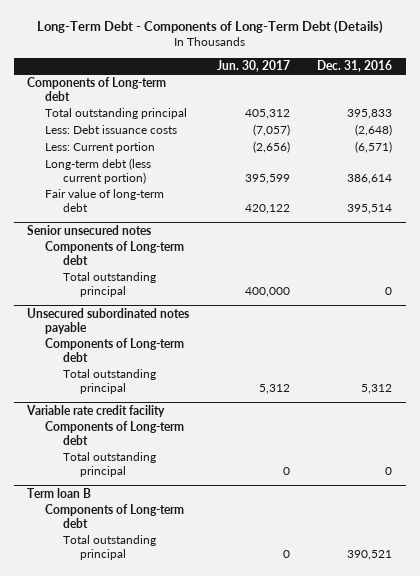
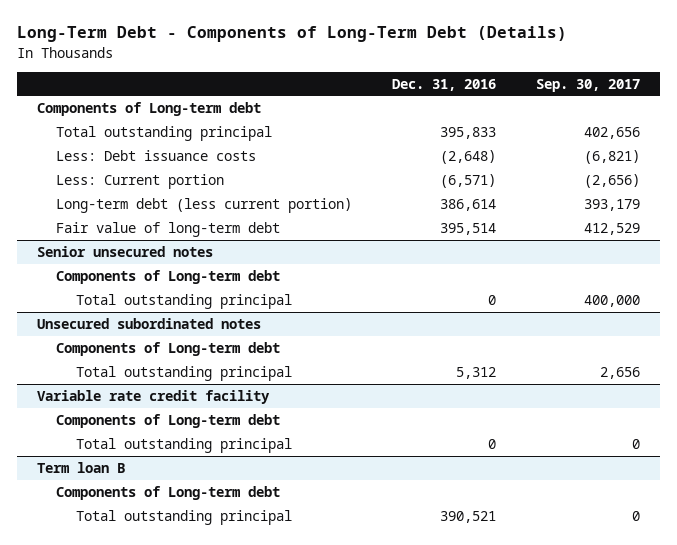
[216,60,290,73] Jun. 30, 2017 -> none
none -> [536,78,641,92] Sep. 30, 2017
[27,308,190,334] Unsecured subordinated notes payable -> [36,317,261,329] Unsecured subordinated notes

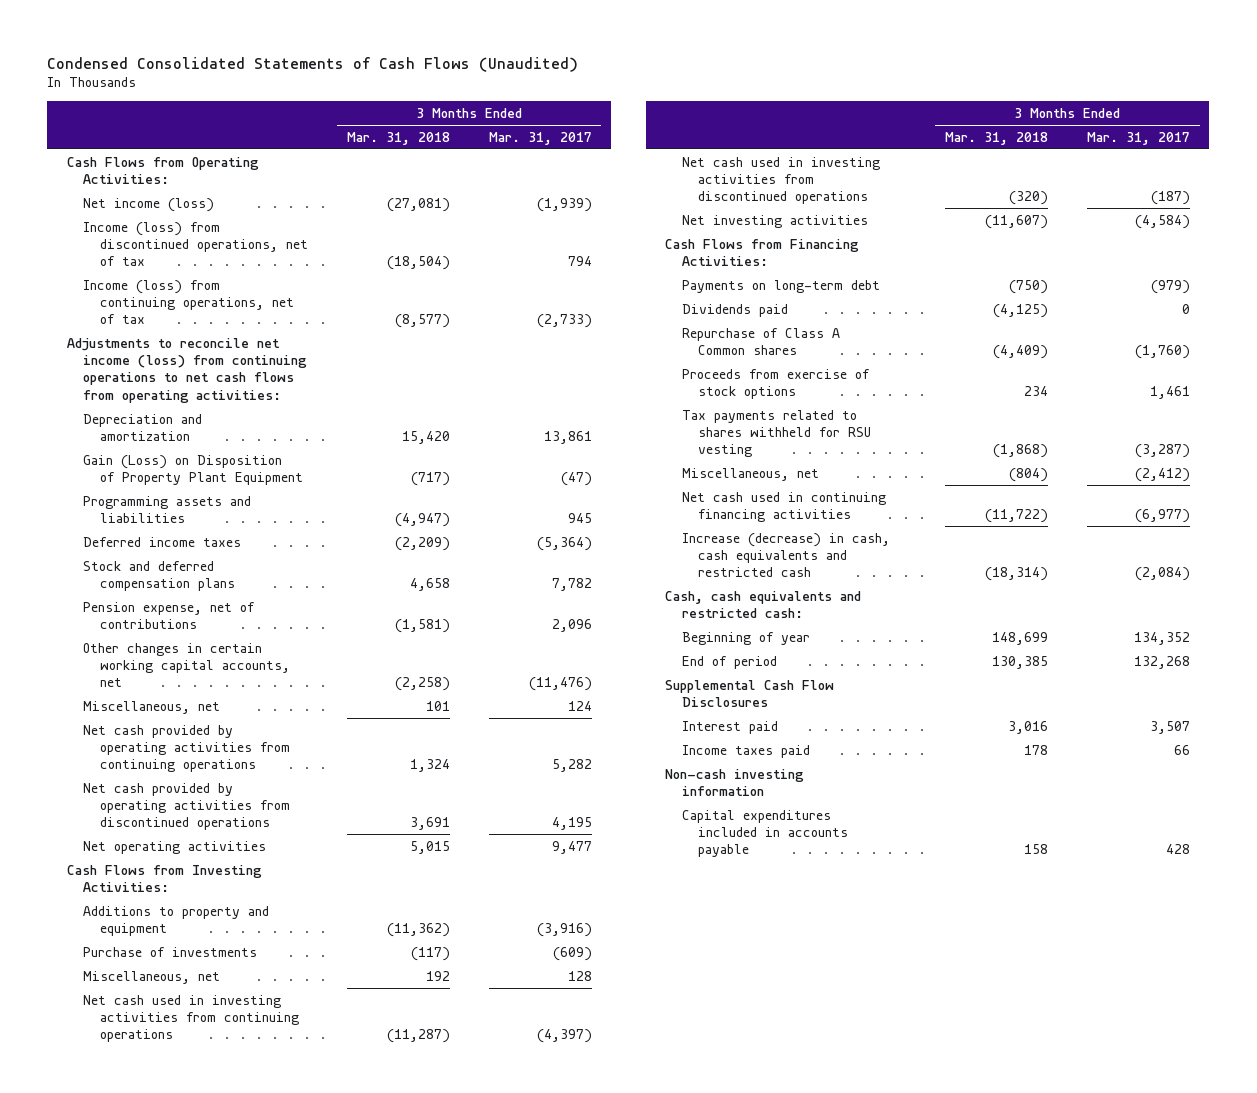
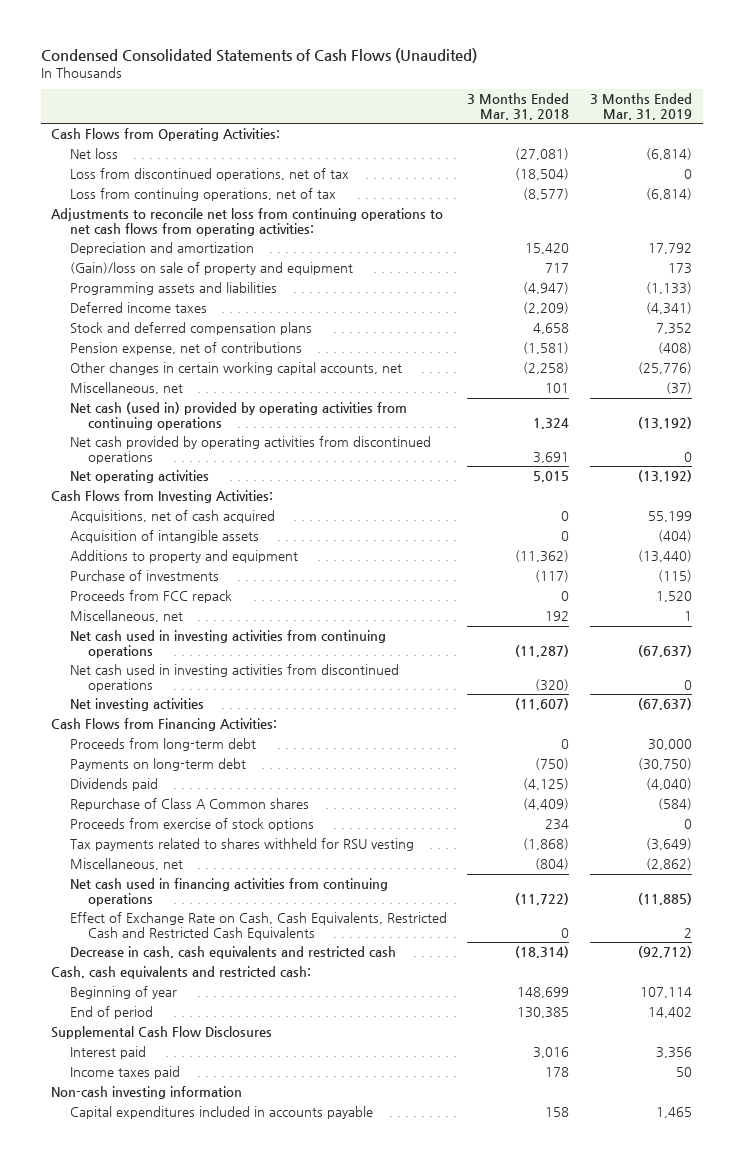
[488,131,592,145] Mar. 31, 2017 -> none
none -> [590,93,693,120] 3 Months Ended Mar. 31, 2019
[83,197,215,212] Net income (loss) -> [69,148,118,160] Net loss
[83,221,308,267] Income (loss) from discontinued operations, net of tax -> [69,168,349,182] Loss from discontinued operations, net of tax
[83,279,294,325] Income (loss) from continuing operations, net of tax -> [69,188,336,202] Loss from continuing operations, net of tax
[66,337,308,403] Adjustments to reconcile net income (loss) from continuing operations to net cash flows from operating activities: -> [51,208,444,236] Adjustments to reconcile net loss from continuing operations to net cash flows from operating activities:
[83,454,303,485] Gain (Loss) on Disposition of Property Plant Equipment -> [69,262,353,276] (Gain)/loss on sale of property and equipment
[410,471,450,486] (717) -> [545,263,570,274] 717
[83,724,290,773] Net cash provided by operating activities from continuing operations -> [69,402,407,430] Net cash (used in) provided by operating activities from continuing operations
none -> [69,510,275,524] Acquisitions, net of cash acquired
none -> [69,530,259,544] Acquisition of intangible assets
none -> [69,590,232,604] Proceeds from FCC repack
none -> [69,738,256,752] Proceeds from long-term debt
[681,491,886,522] Net cash used in continuing financing activities -> [69,878,388,906] Net cash used in financing activities from continuing operations
none -> [69,912,447,940] Effect of Exchange Rate on Cash, Cash Equivalents, Restricted Cash and Restricted Cash Equivalents
[681,532,890,578] Increase (decrease) in cash, cash equivalents and restricted cash -> [69,946,396,960] Decrease in cash, cash equivalents and restricted cash

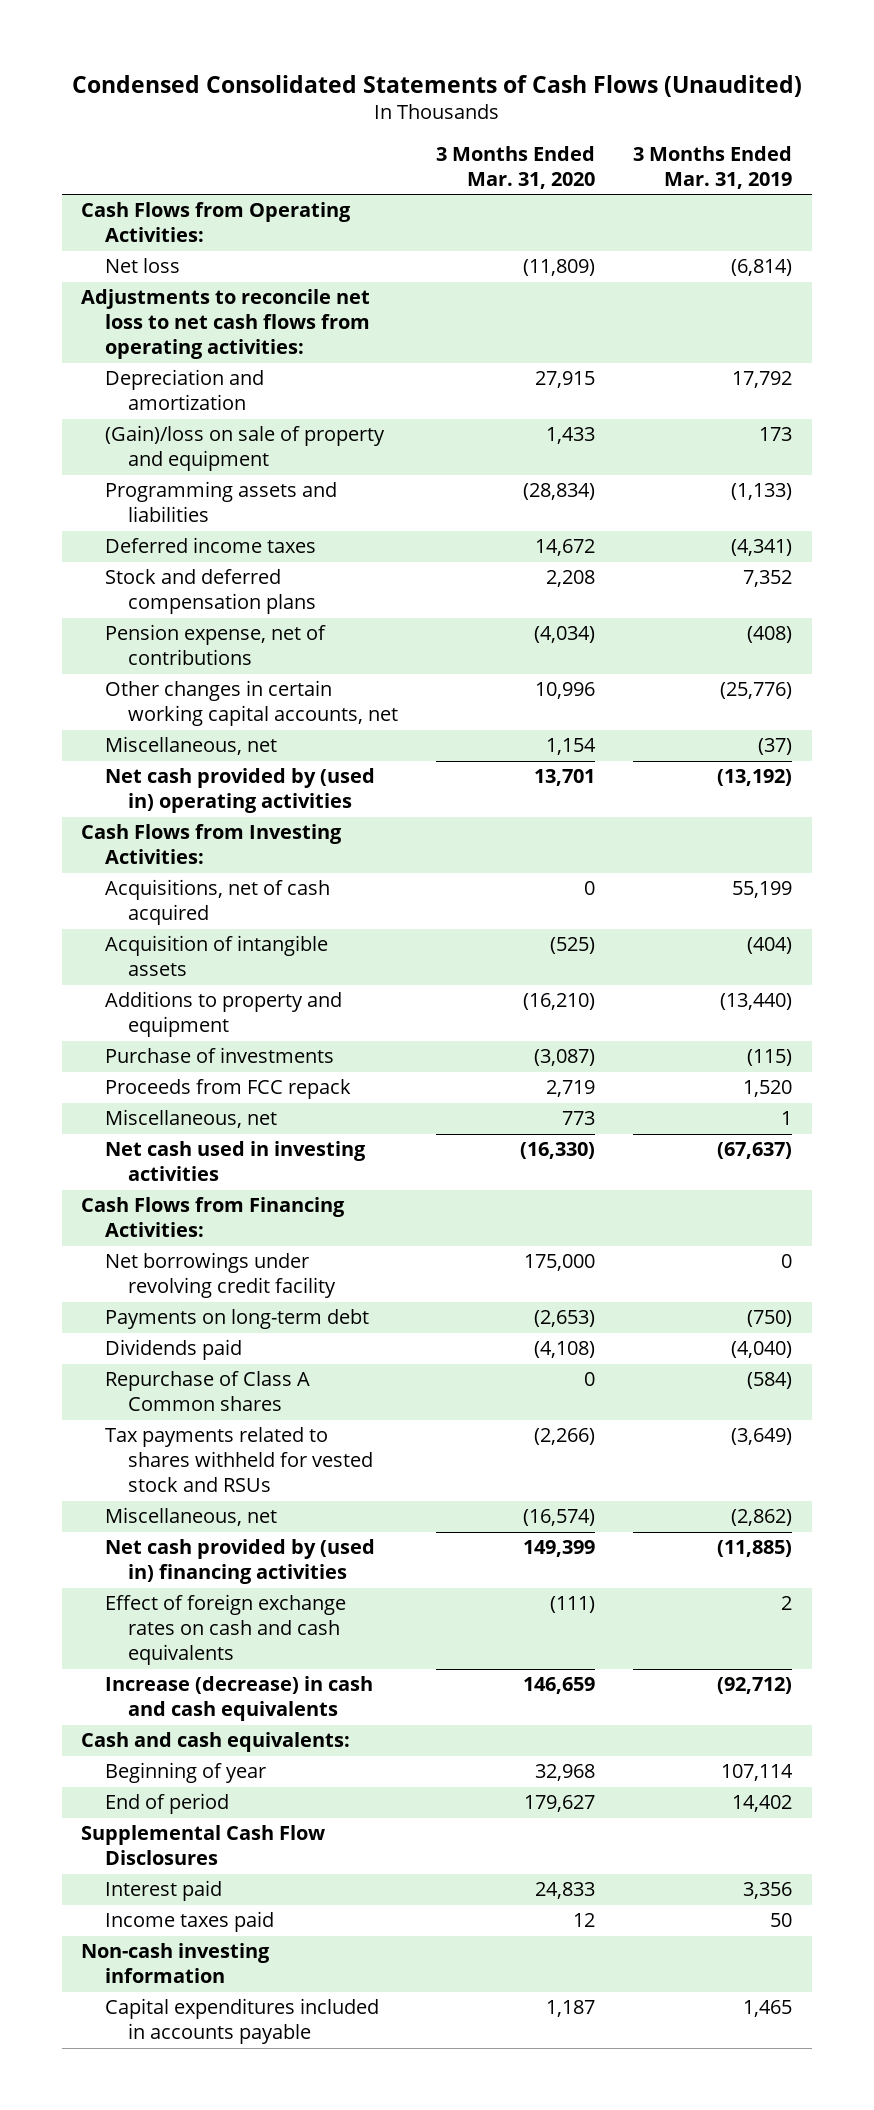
[467,93,570,120] 3 Months Ended Mar. 31, 2018 -> none
none -> [436,146,596,190] 3 Months Ended Mar. 31, 2020
[69,168,349,182] Loss from discontinued operations, net of tax -> none
[69,188,336,202] Loss from continuing operations, net of tax -> none
[51,208,444,236] Adjustments to reconcile net loss from continuing operations to net cash flows from operating activities: -> [81,289,371,360] Adjustments to reconcile net loss to net cash flows from operating activities:
[69,402,407,430] Net cash (used in) provided by operating activities from continuing operations -> none
[69,436,431,464] Net cash provided by operating activities from discontinued operations -> none
[69,470,209,484] Net operating activities -> [104,768,375,814] Net cash provided by (used in) operating activities
[69,630,386,658] Net cash used in investing activities from continuing operations -> none
[69,664,399,692] Net cash used in investing activities from discontinued operations -> none
[69,698,204,712] Net investing activities -> [104,1141,366,1182] Net cash used in investing activities
[69,738,256,752] Proceeds from long-term debt -> none
none -> [104,1252,336,1299] Net borrowings under revolving credit facility
[638,758,693,771] (30,750) -> [747,1310,793,1328] (750)
[69,818,314,832] Proceeds from exercise of stock options -> none
[69,838,414,852] Tax payments related to shares withheld for RSU vesting -> [104,1427,373,1493] Tax payments related to shares withheld for vested stock and RSUs
[69,878,388,906] Net cash used in financing activities from continuing operations -> [104,1539,375,1585] Net cash provided by (used in) financing activities
[69,912,447,940] Effect of Exchange Rate on Cash, Cash Equivalents, Restricted Cash and Restricted Cash Equivalents -> [104,1594,346,1666] Effect of foreign exchange rates on cash and cash equivalents
[69,946,396,960] Decrease in cash, cash equivalents and restricted cash -> [104,1676,373,1722] Increase (decrease) in cash and cash equivalents
[51,966,312,980] Cash, cash equivalents and restricted cash: -> [81,1732,351,1753] Cash and cash equivalents:

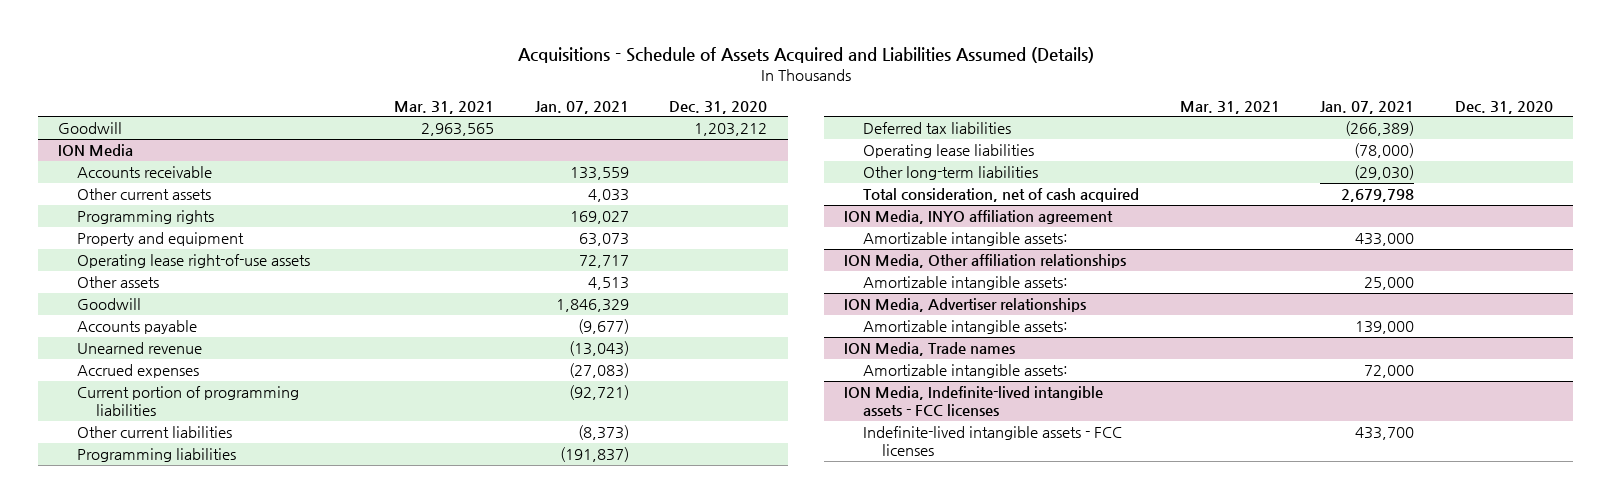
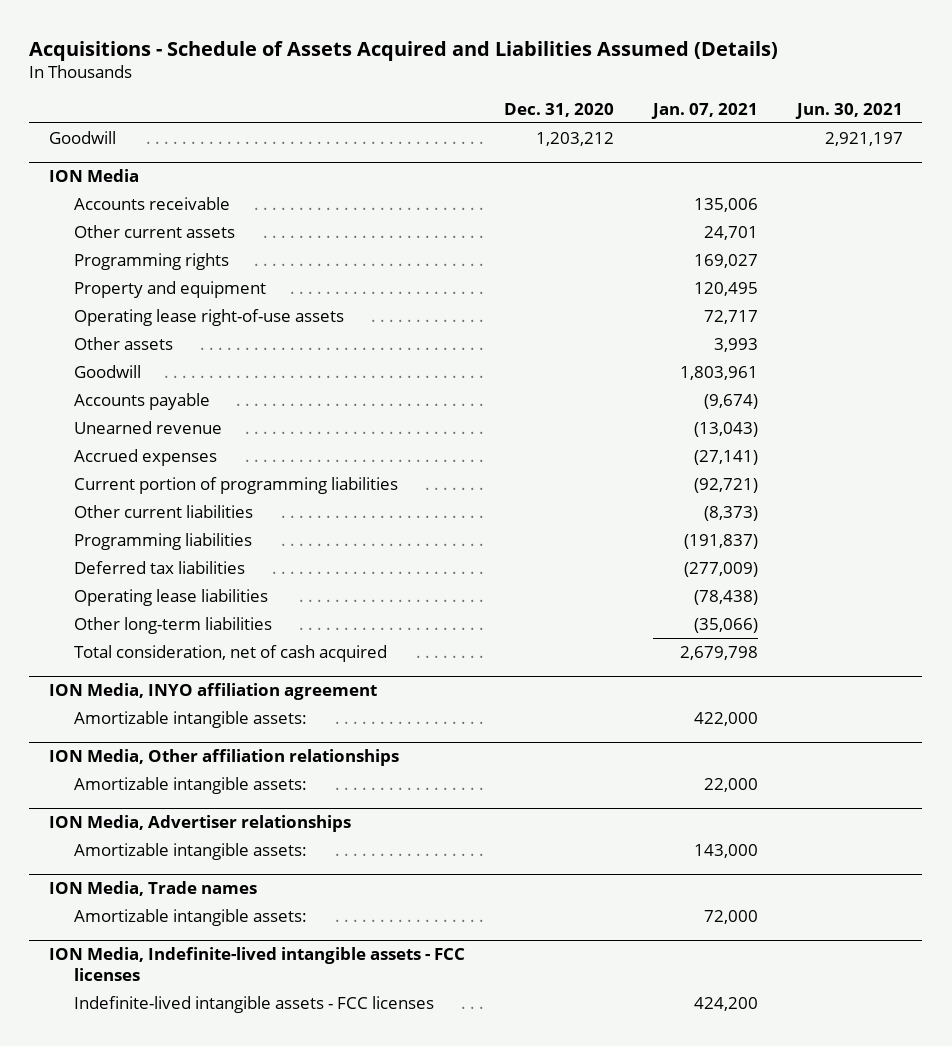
[393,100,494,114] Mar. 31, 2021 -> none
none -> [794,102,903,119] Jun. 30, 2021
[569,166,629,180] 133,559 -> [693,197,758,212] 135,006
[587,188,629,202] 4,033 -> [703,225,758,240] 24,701
[578,232,629,246] 63,073 -> [693,281,758,296] 120,495
[587,276,629,290] 4,513 -> [713,337,758,352] 3,993
[555,298,629,312] 1,846,329 -> [679,365,758,380] 1,803,961
[577,318,629,334] (9,677) -> [703,393,758,409] (9,674)
[568,362,629,378] (27,083) -> [693,449,758,465] (27,141)
[1345,120,1415,136] (266,389) -> [683,561,758,577] (277,009)
[1354,142,1415,158] (78,000) -> [693,589,758,605] (78,438)
[1354,164,1415,180] (29,030) -> [693,617,758,633] (35,066)
[1355,232,1415,246] 433,000 -> [693,711,758,726] 422,000
[1364,276,1415,290] 25,000 -> [703,777,758,792] 22,000
[1355,320,1415,334] 139,000 -> [693,843,758,858] 143,000
[1355,426,1415,440] 433,700 -> [693,996,758,1011] 424,200

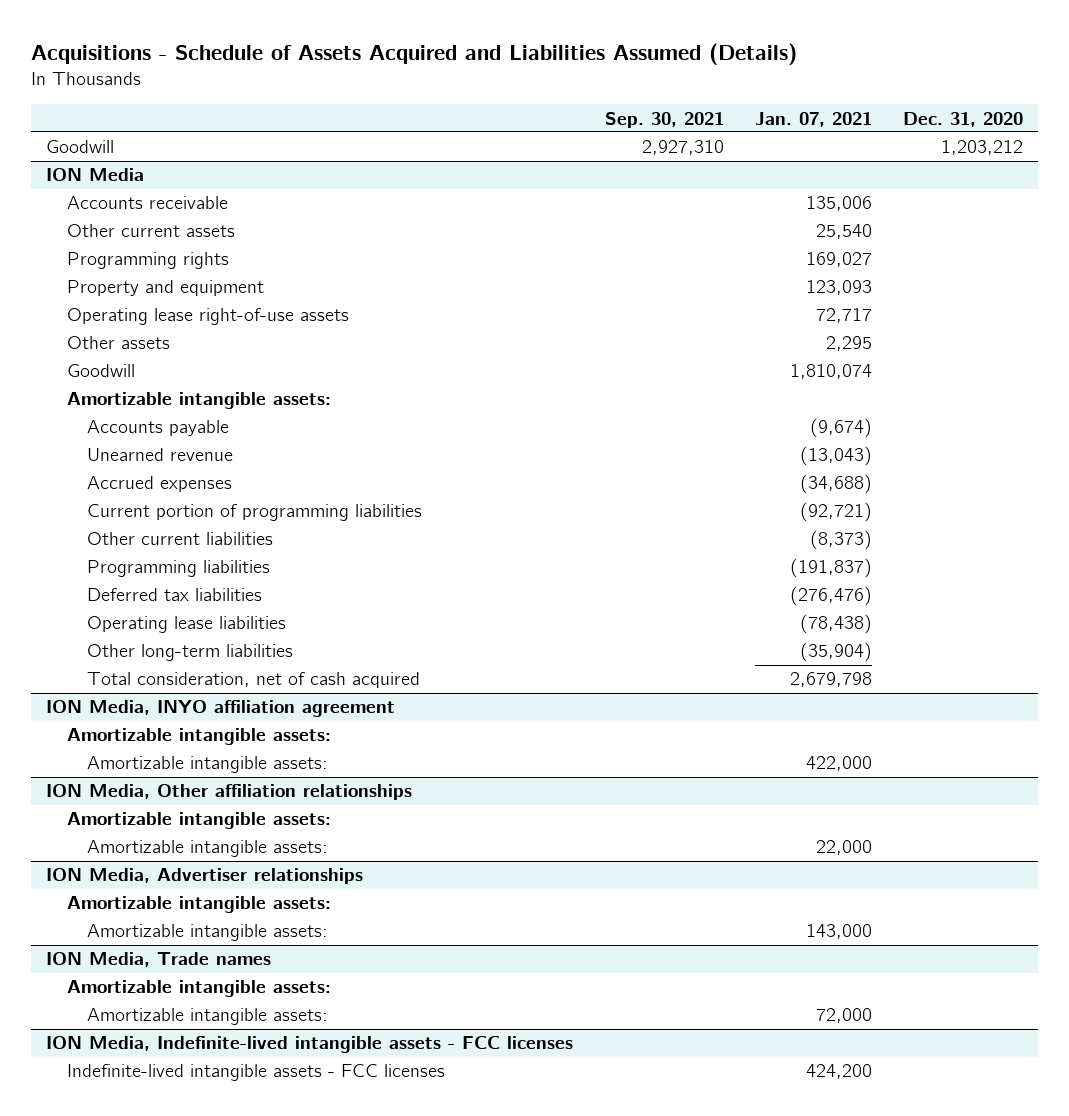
[794,102,903,119] Jun. 30, 2021 -> none
none -> [604,111,724,128] Sep. 30, 2021
[703,225,758,240] 24,701 -> [815,224,872,240] 25,540
[693,281,758,296] 120,495 -> [805,280,872,296] 123,093
[713,337,758,352] 3,993 -> [825,336,872,352] 2,295
[679,365,758,380] 1,803,961 -> [789,364,872,380] 1,810,074
none -> [66,392,331,410] Amortizable intangible assets:
[693,449,758,465] (27,141) -> [799,474,872,495] (34,688)
[683,561,758,577] (277,009) -> [789,586,872,607] (276,476)
[693,617,758,633] (35,066) -> [799,642,872,663] (35,904)
none -> [66,728,331,746] Amortizable intangible assets:
none -> [66,812,331,830] Amortizable intangible assets:
none -> [66,896,331,914] Amortizable intangible assets:
none -> [66,980,331,998] Amortizable intangible assets:

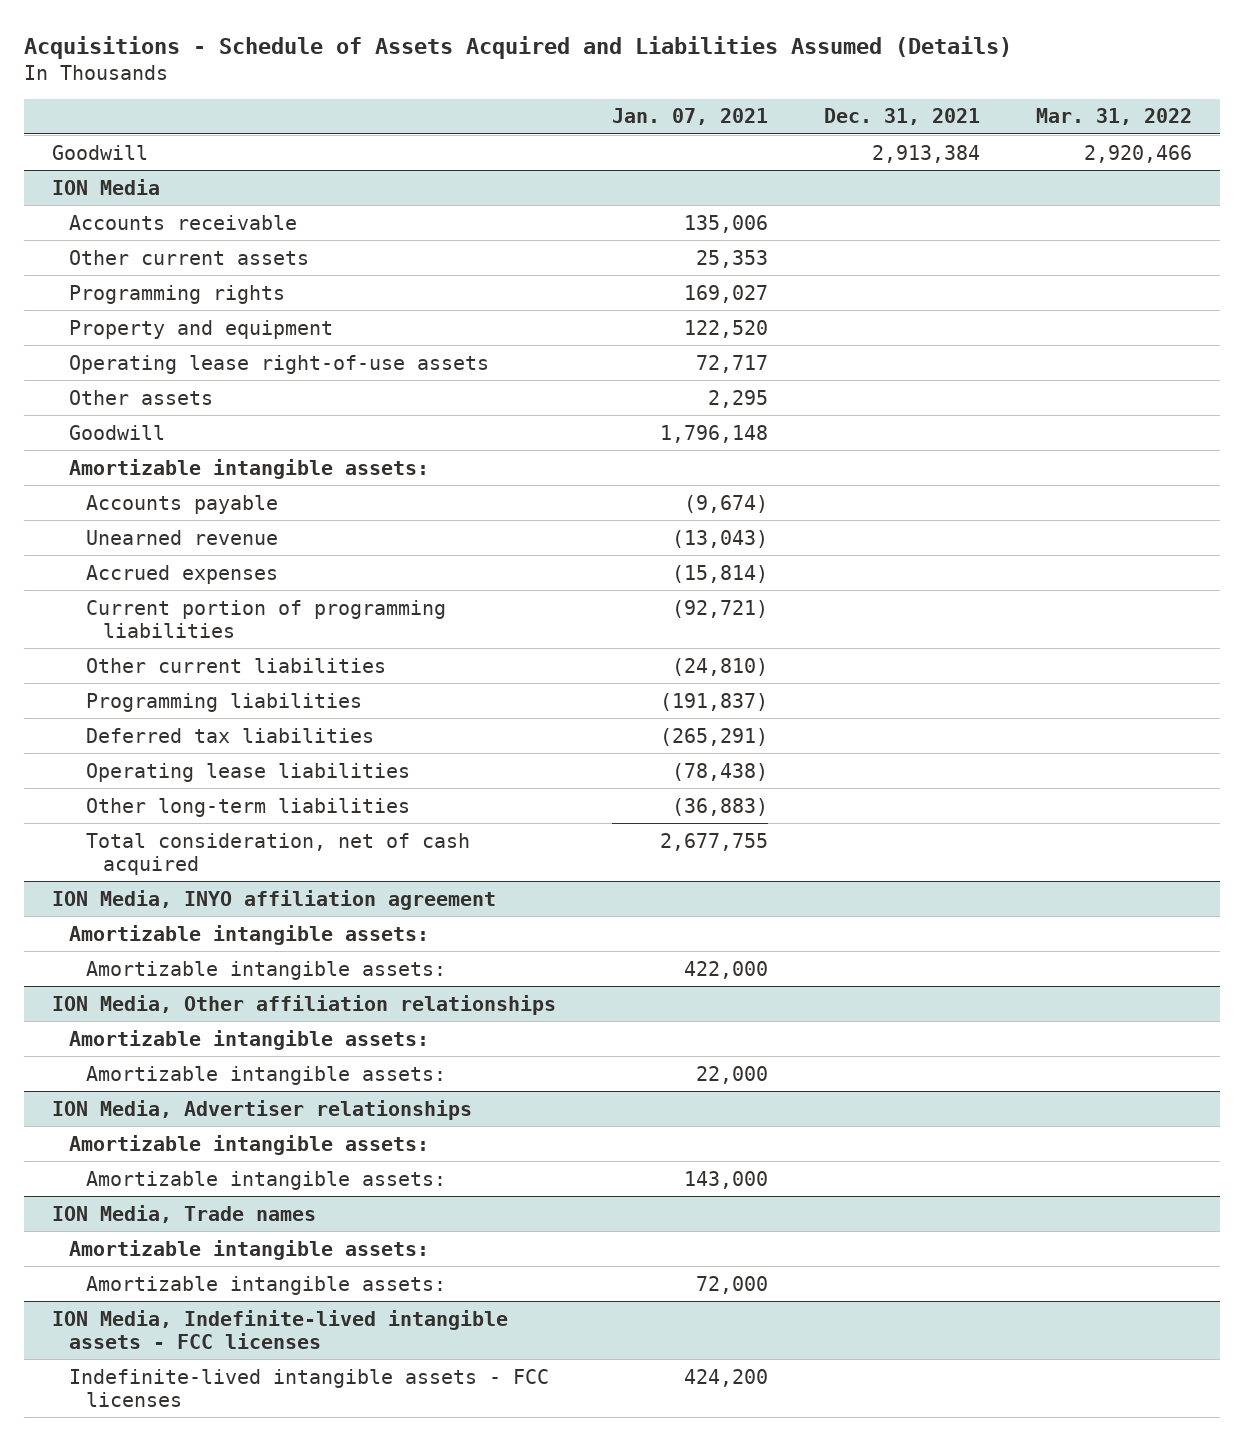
[604,111,724,128] Sep. 30, 2021 -> none
[902,111,1023,127] Dec. 31, 2020 -> none
none -> [824,108,981,126] Dec. 31, 2021
none -> [1036,108,1193,126] Mar. 31, 2022
[815,224,872,240] 25,540 -> [695,249,768,268] 25,353
[805,280,872,296] 123,093 -> [683,319,768,338] 122,520
[789,364,872,380] 1,810,074 -> [659,424,768,443] 1,796,148
[799,474,872,495] (34,688) -> [671,564,768,583] (15,814)
[809,530,872,551] (8,373) -> [671,657,768,676] (24,810)
[789,586,872,607] (276,476) -> [659,727,768,746] (265,291)
[799,642,872,663] (35,904) -> [671,797,768,816] (36,883)
[789,672,872,688] 2,679,798 -> [659,832,768,851] 2,677,755

